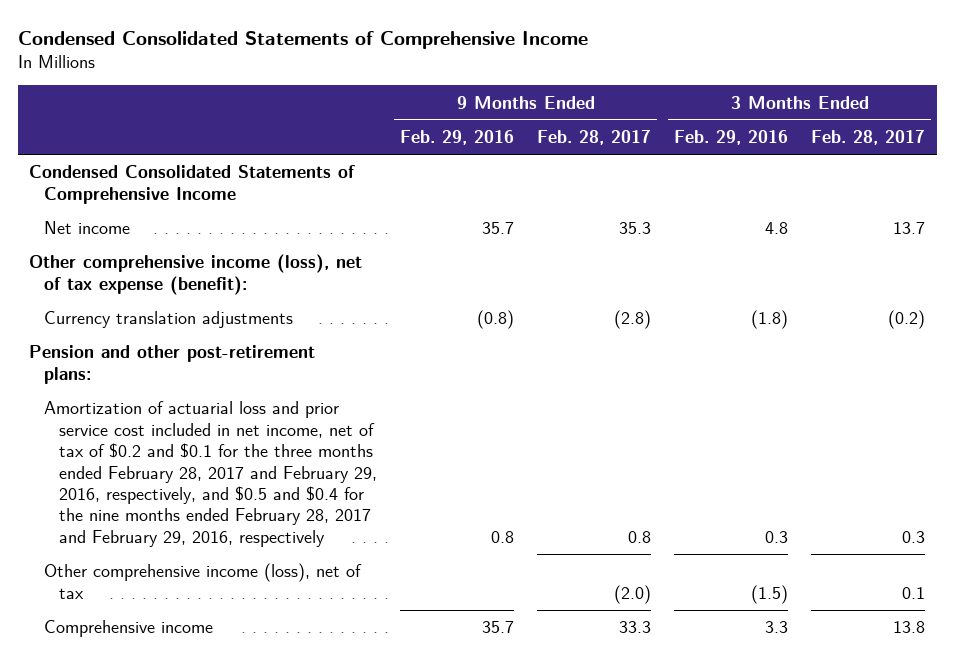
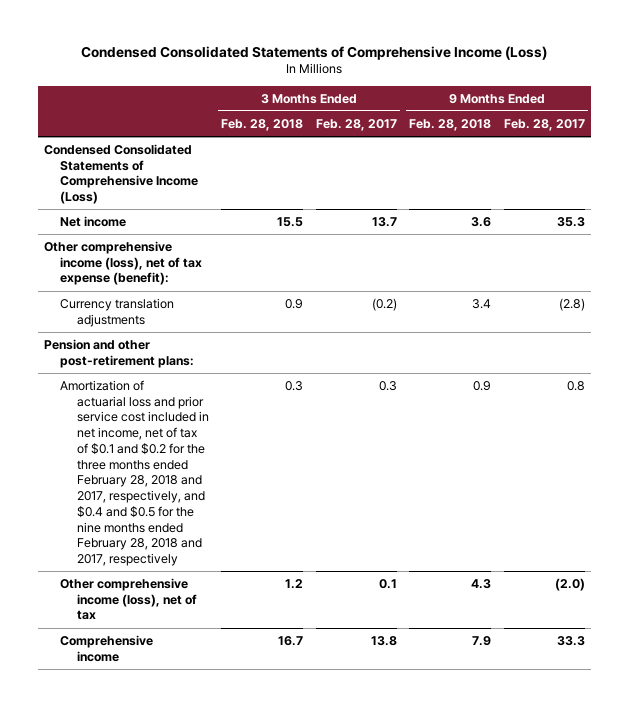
[17,30,588,49] Condensed Consolidated Statements of Comprehensive Income -> [81,45,548,60] Condensed Consolidated Statements of Comprehensive Income (Loss)
[400,130,515,146] Feb. 29, 2016 -> none
[674,130,789,146] Feb. 29, 2016 -> none
none -> [221,118,304,131] Feb. 28, 2018
none -> [409,118,492,131] Feb. 28, 2018
[29,165,356,204] Condensed Consolidated Statements of Comprehensive Income -> [43,144,199,205] Condensed Consolidated Statements of Comprehensive Income (Loss)
[44,401,378,547] Amortization of actuarial loss and prior service cost included in net income, net of tax of $0.2 and $0.1 for the three months ended February 28, 2017 and February 29, 2016, respectively, and $0.5 and $0.4 for the nine months ended February 28, 2017 and February 29, 2016, respectively -> [60,380,209,567] Amortization of actuarial loss and prior service cost included in net income, net of tax of $0.1 and $0.2 for the three months ended February 28, 2018 and 2017, respectively, and $0.4 and $0.5 for the nine months ended February 28, 2018 and 2017, respectively

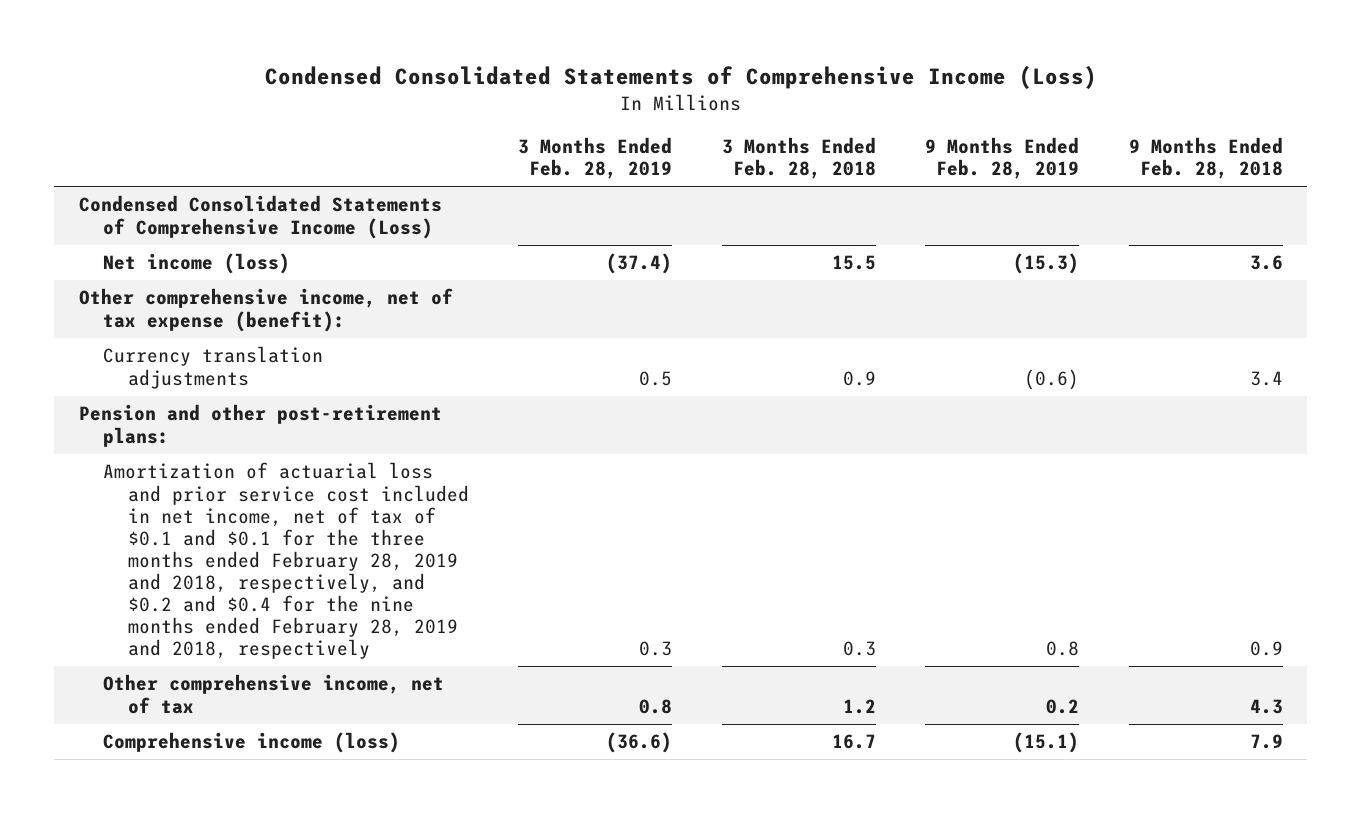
[315,118,397,131] Feb. 28, 2017 -> none
[503,118,585,131] Feb. 28, 2017 -> none
none -> [518,137,673,180] 3 Months Ended Feb. 28, 2019
none -> [925,137,1080,180] 9 Months Ended Feb. 28, 2019
[60,216,127,228] Net income -> [103,253,291,275] Net income (loss)
[43,241,203,286] Other comprehensive income (loss), net of tax expense (benefit): -> [78,288,453,332] Other comprehensive income, net of tax expense (benefit):
[60,380,209,567] Amortization of actuarial loss and prior service cost included in net income, net of tax of $0.1 and $0.2 for the three months ended February 28, 2018 and 2017, respectively, and $0.4 and $0.5 for the nine months ended February 28, 2018 and 2017, respectively -> [103,462,470,660] Amortization of actuarial loss and prior service cost included in net income, net of tax of $0.1 and $0.1 for the three months ended February 28, 2019 and 2018, respectively, and $0.2 and $0.4 for the nine months ended February 28, 2019 and 2018, respectively
[60,578,197,621] Other comprehensive income (loss), net of tax -> [103,674,445,714] Other comprehensive income, net of tax
[60,635,154,662] Comprehensive income -> [103,732,401,754] Comprehensive income (loss)

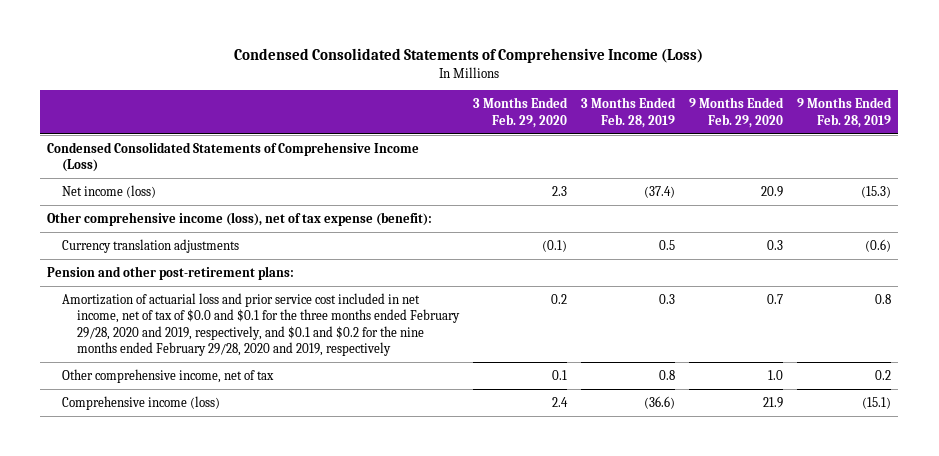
[721,137,876,180] 3 Months Ended Feb. 28, 2018 -> none
[1128,137,1283,180] 9 Months Ended Feb. 28, 2018 -> none
none -> [473,97,569,128] 3 Months Ended Feb. 29, 2020
none -> [689,97,785,128] 9 Months Ended Feb. 29, 2020
[78,288,453,332] Other comprehensive income, net of tax expense (benefit): -> [47,211,433,226] Other comprehensive income (loss), net of tax expense (benefit):
[103,462,470,660] Amortization of actuarial loss and prior service cost included in net income, net of tax of $0.1 and $0.1 for the three months ended February 28, 2019 and 2018, respectively, and $0.2 and $0.4 for the nine months ended February 28, 2019 and 2018, respectively -> [62,292,461,357] Amortization of actuarial loss and prior service cost included in net income, net of tax of $0.0 and $0.1 for the three months ended February 29/28, 2020 and 2019, respectively, and $0.1 and $0.2 for the nine months ended February 29/28, 2020 and 2019, respectively

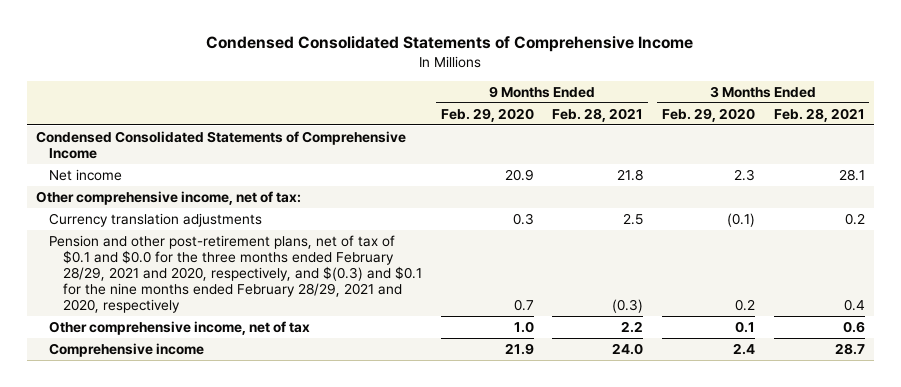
[234,48,704,64] Condensed Consolidated Statements of Comprehensive Income (Loss) -> [206,36,694,53] Condensed Consolidated Statements of Comprehensive Income
[581,97,677,128] 3 Months Ended Feb. 28, 2019 -> none
[797,97,893,128] 9 Months Ended Feb. 28, 2019 -> none
none -> [552,107,644,122] Feb. 28, 2021
none -> [773,107,865,122] Feb. 28, 2021
[47,141,420,173] Condensed Consolidated Statements of Comprehensive Income (Loss) -> [35,130,406,159] Condensed Consolidated Statements of Comprehensive Income
[62,184,157,198] Net income (loss) -> [49,168,123,181] Net income
[47,211,433,226] Other comprehensive income (loss), net of tax expense (benefit): -> [35,190,301,205] Other comprehensive income, net of tax:
[47,265,295,280] Pension and other post-retirement plans: -> none
[62,292,461,357] Amortization of actuarial loss and prior service cost included in net income, net of tax of $0.0 and $0.1 for the three months ended February 29/28, 2020 and 2019, respectively, and $0.1 and $0.2 for the nine months ended February 29/28, 2020 and 2019, respectively -> [49,234,422,314] Pension and other post-retirement plans, net of tax of $0.1 and $0.0 for the three months ended February 28/29, 2021 and 2020, respectively, and $(0.3) and $0.1 for the nine months ended February 28/29, 2021 and 2020, respectively
[62,395,221,410] Comprehensive income (loss) -> [49,342,205,357] Comprehensive income

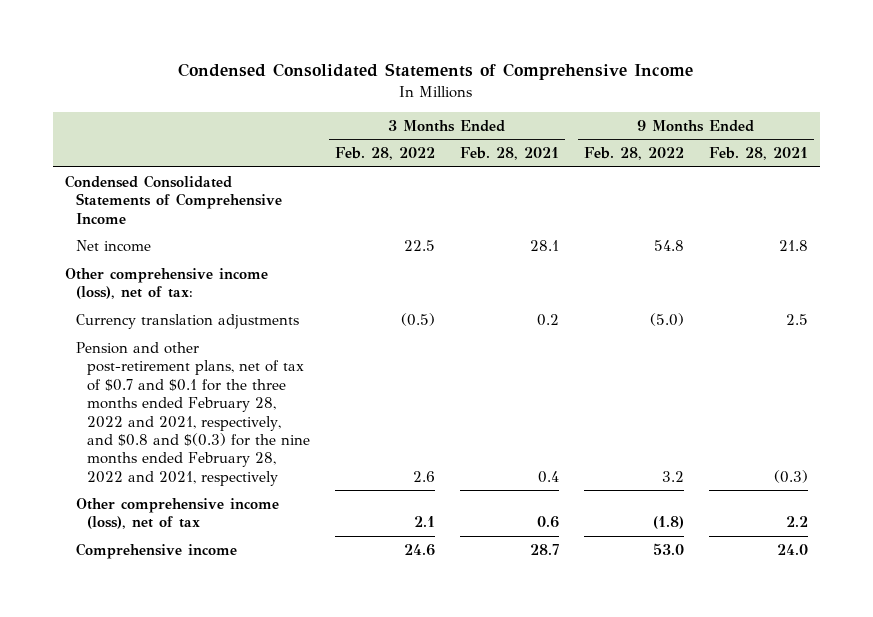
[440,107,534,122] Feb. 29, 2020 -> none
[661,107,755,122] Feb. 29, 2020 -> none
none -> [335,147,436,161] Feb. 28, 2022
none -> [583,147,684,161] Feb. 28, 2022
[35,190,301,205] Other comprehensive income, net of tax: -> [65,268,269,300] Other comprehensive income (loss), net of tax:
[49,234,422,314] Pension and other post-retirement plans, net of tax of $0.1 and $0.0 for the three months ended February 28/29, 2021 and 2020, respectively, and $(0.3) and $0.1 for the nine months ended February 28/29, 2021 and 2020, respectively -> [76,342,311,486] Pension and other post-retirement plans, net of tax of $0.7 and $0.1 for the three months ended February 28, 2022 and 2021, respectively, and $0.8 and $(0.3) for the nine months ended February 28, 2022 and 2021, respectively
[49,320,311,335] Other comprehensive income, net of tax -> [76,498,280,530] Other comprehensive income (loss), net of tax

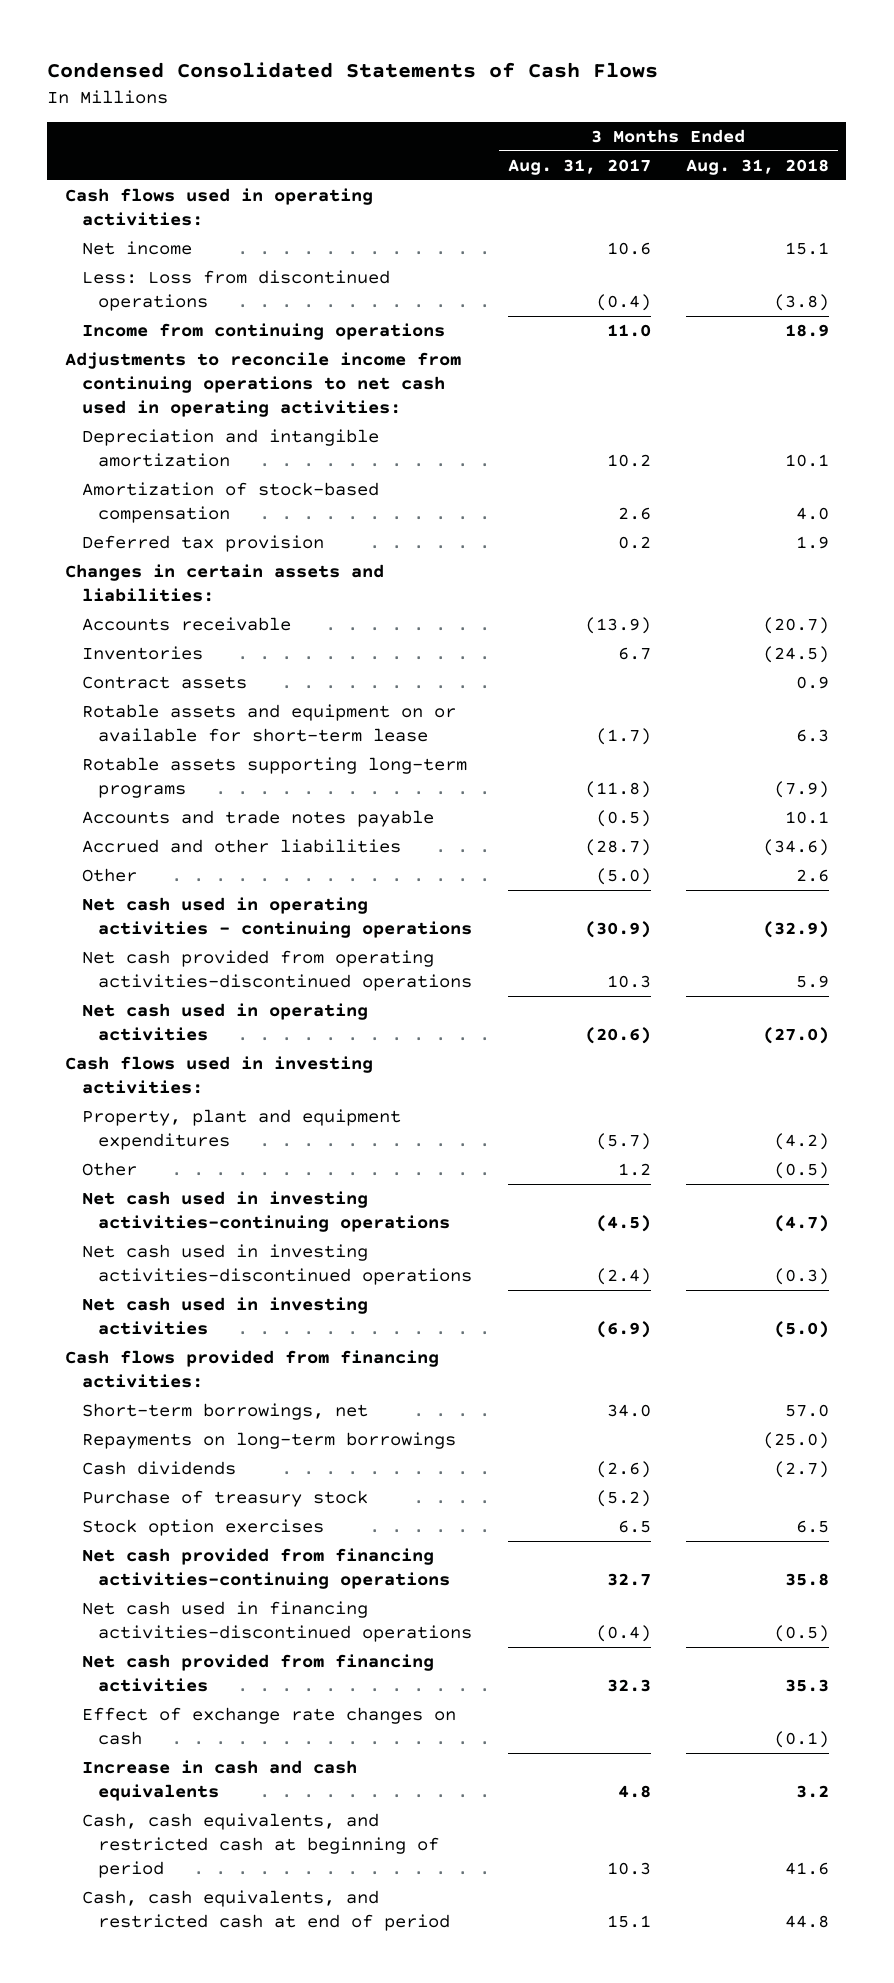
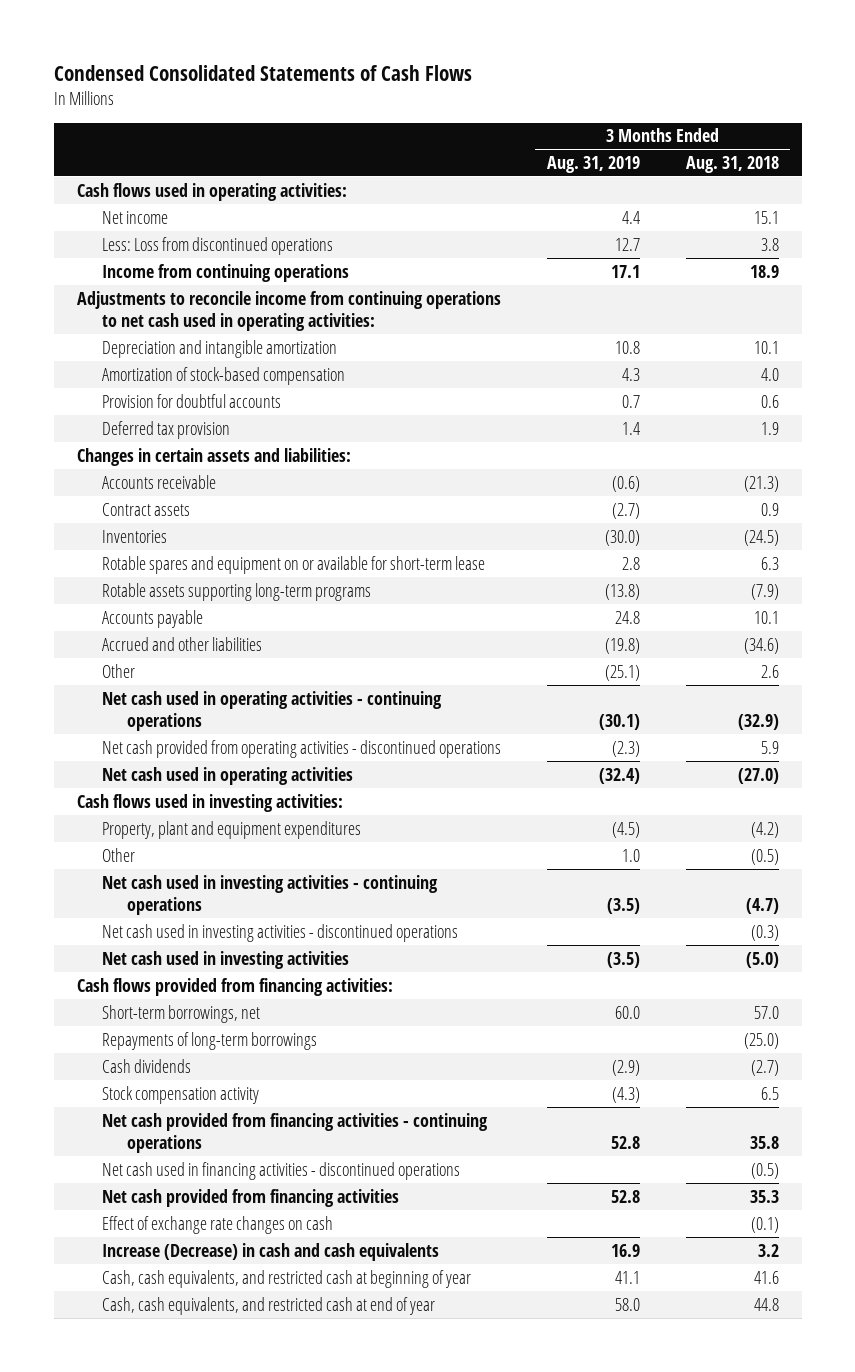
[507,159,651,176] Aug. 31, 2017 -> none
none -> [546,155,640,173] Aug. 31, 2019
[773,293,829,311] (3.8) -> [760,237,779,251] 3.8
none -> [101,393,281,408] Provision for doubtful accounts
[762,617,829,635] (20.7) -> [743,475,779,492] (21.3)
[81,646,203,661] Inventories -> [101,529,167,543] Inventories
[81,704,456,742] Rotable assets and equipment on or available for short-term lease -> [101,555,485,574] Rotable spares and equipment on or available for short-term lease
[81,810,434,828] Accounts and trade notes payable -> [101,609,203,628] Accounts payable
[81,950,473,991] Net cash provided from operating activities-discontinued operations -> [101,739,501,758] Net cash provided from operating activities - discontinued operations
[81,1191,451,1232] Net cash used in investing activities-continuing operations -> [101,874,438,915] Net cash used in investing activities - continuing operations
[81,1244,473,1285] Net cash used in investing activities-discontinued operations -> [101,923,458,942] Net cash used in investing activities - discontinued operations
[81,1432,456,1450] Repayments on long-term borrowings -> [101,1031,317,1050] Repayments of long-term borrowings
[81,1490,368,1508] Purchase of treasury stock -> none
[81,1519,324,1537] Stock option exercises -> none
none -> [101,1085,259,1104] Stock compensation activity
[81,1548,451,1589] Net cash provided from financing activities-continuing operations -> [101,1112,488,1153] Net cash provided from financing activities - continuing operations
[81,1601,473,1642] Net cash used in financing activities-discontinued operations -> [101,1161,460,1180] Net cash used in financing activities - discontinued operations
[81,1760,357,1801] Increase in cash and cash equivalents -> [101,1242,439,1261] Increase (Decrease) in cash and cash equivalents
[81,1813,440,1878] Cash, cash equivalents, and restricted cash at beginning of period -> [101,1269,471,1288] Cash, cash equivalents, and restricted cash at beginning of year
[81,1890,451,1931] Cash, cash equivalents, and restricted cash at end of period -> [101,1296,435,1315] Cash, cash equivalents, and restricted cash at end of year

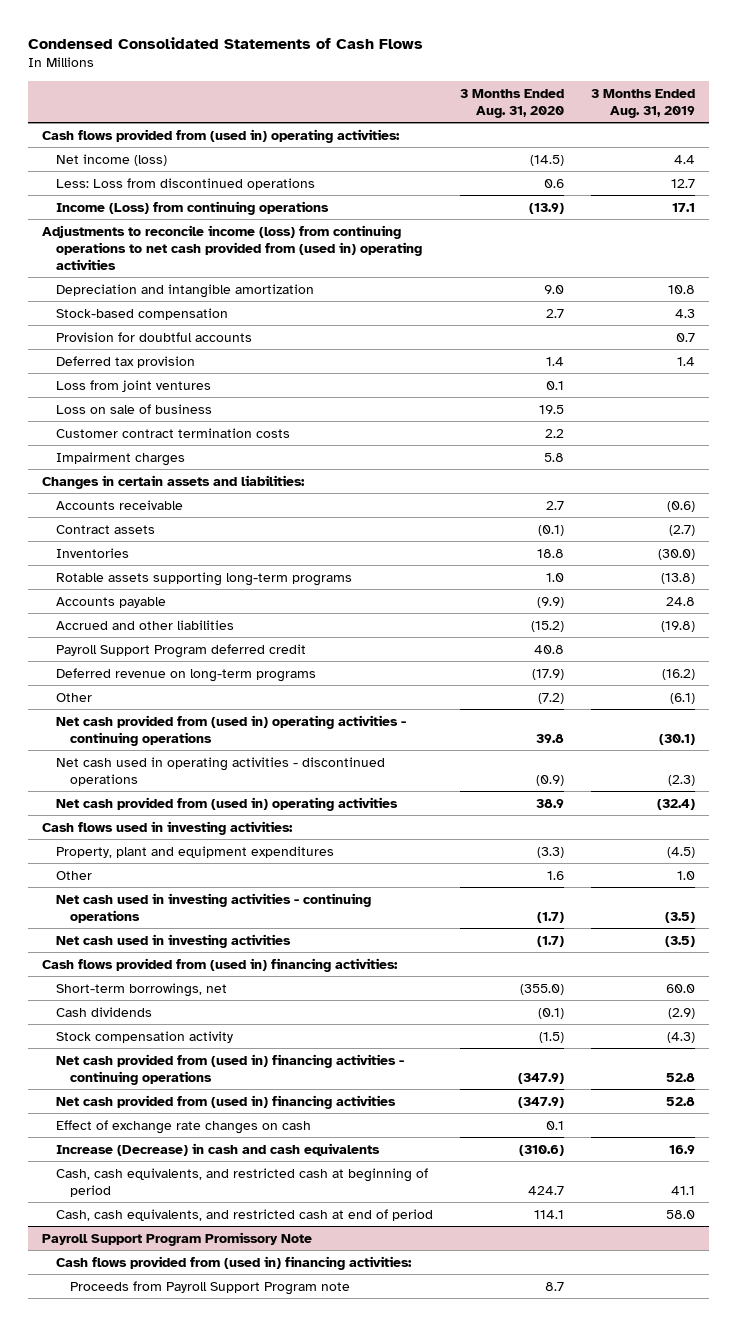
[685,155,779,173] Aug. 31, 2018 -> none
none -> [459,88,564,118] 3 Months Ended Aug. 31, 2020
[76,182,347,201] Cash flows used in operating activities: -> [41,128,400,143] Cash flows provided from (used in) operating activities:
[101,210,168,224] Net income -> [55,153,167,166] Net income (loss)
[101,263,349,282] Income from continuing operations -> [55,200,329,215] Income (Loss) from continuing operations
[76,290,501,331] Adjustments to reconcile income from continuing operations to net cash used in operating activities: -> [41,224,422,270] Adjustments to reconcile income (loss) from continuing operations to net cash provided from (used in) operating activities
[101,366,345,385] Amortization of stock-based compensation -> [55,307,228,320] Stock-based compensation
none -> [55,379,211,392] Loss from joint ventures
none -> [55,403,212,414] Loss on sale of business
none -> [55,427,290,438] Customer contract termination costs
none -> [55,451,185,466] Impairment charges
[101,555,485,574] Rotable spares and equipment on or available for short-term lease -> none
none -> [55,643,306,658] Payroll Support Program deferred credit
none -> [55,667,316,682] Deferred revenue on long-term programs
[604,664,640,681] (25.1) -> [670,692,696,704] (6.1)
[101,690,442,731] Net cash used in operating activities - continuing operations -> [55,714,406,746] Net cash provided from (used in) operating activities - continuing operations
[101,739,501,758] Net cash provided from operating activities - discontinued operations -> [55,756,385,786] Net cash used in operating activities - discontinued operations
[101,766,353,785] Net cash used in operating activities -> [55,796,398,811] Net cash provided from (used in) operating activities
[101,923,458,942] Net cash used in investing activities - discontinued operations -> none
[76,977,393,996] Cash flows provided from financing activities: -> [41,957,398,972] Cash flows provided from (used in) financing activities:
[101,1031,317,1050] Repayments of long-term borrowings -> none
[101,1161,460,1180] Net cash used in financing activities - discontinued operations -> none
[101,1112,488,1153] Net cash provided from financing activities - continuing operations -> [55,1053,404,1085] Net cash provided from (used in) financing activities - continuing operations
[101,1188,399,1207] Net cash provided from financing activities -> [55,1094,396,1109] Net cash provided from (used in) financing activities
[101,1269,471,1288] Cash, cash equivalents, and restricted cash at beginning of year -> [55,1167,428,1197] Cash, cash equivalents, and restricted cash at beginning of period
[101,1296,435,1315] Cash, cash equivalents, and restricted cash at end of year -> [55,1208,433,1221] Cash, cash equivalents, and restricted cash at end of period
none -> [41,1231,312,1246] Payroll Support Program Promissory Note
none -> [55,1255,412,1270] Cash flows provided from (used in) financing activities:
none -> [69,1280,350,1295] Proceeds from Payroll Support Program note

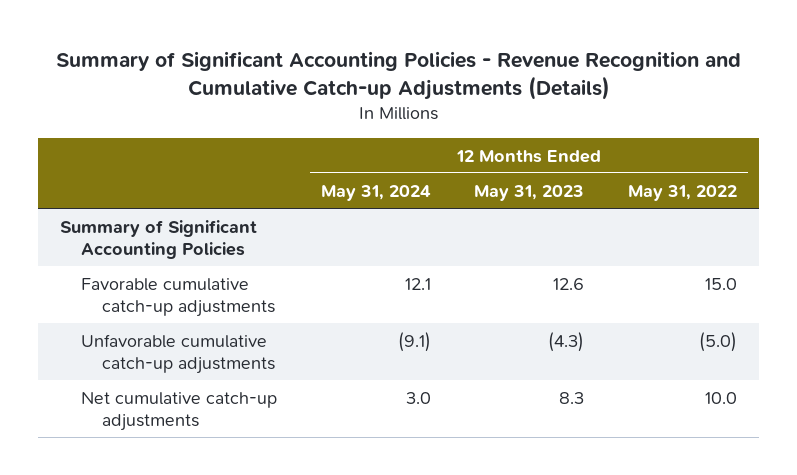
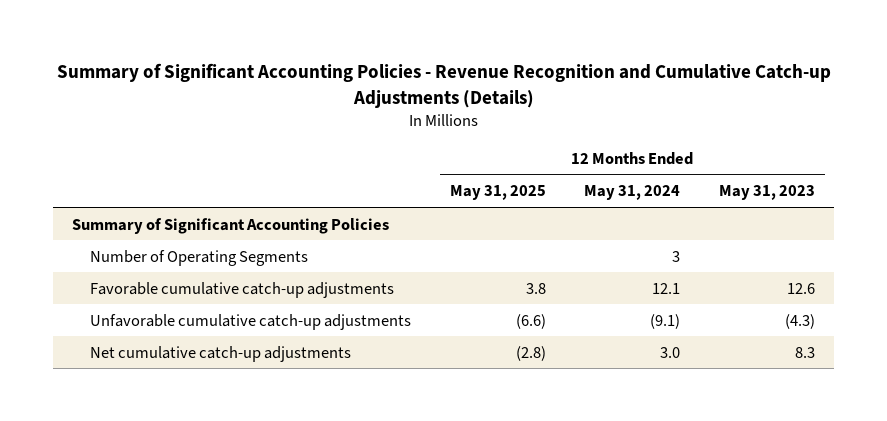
[628,184,738,201] May 31, 2022 -> none
none -> [449,185,546,201] May 31, 2025
none -> [90,249,309,266] Number of Operating Segments

